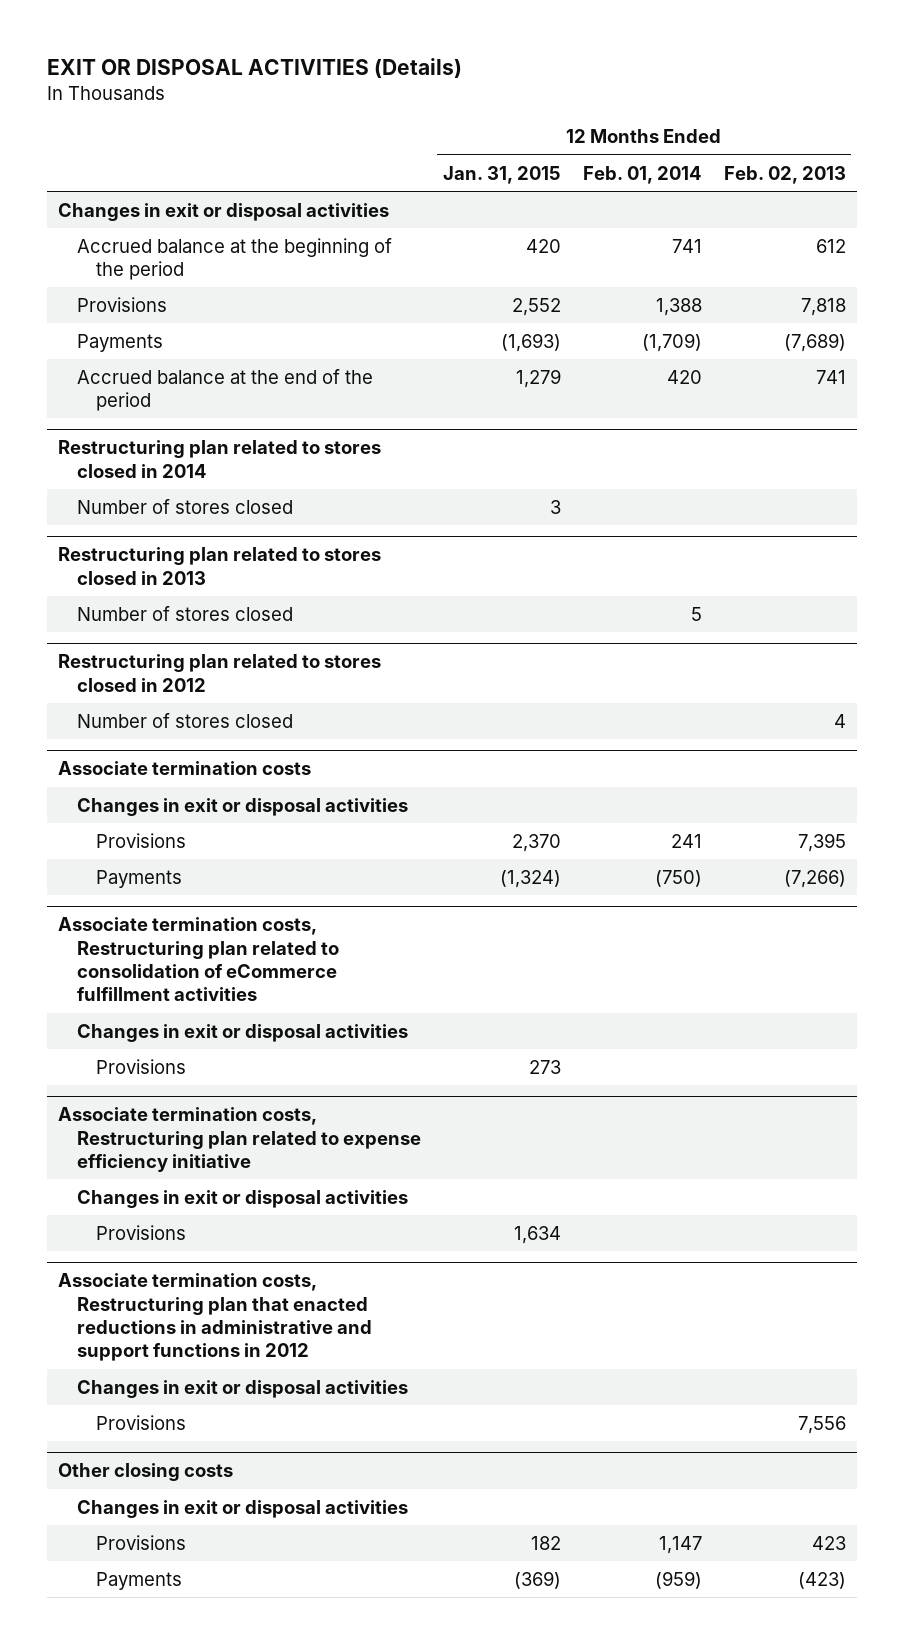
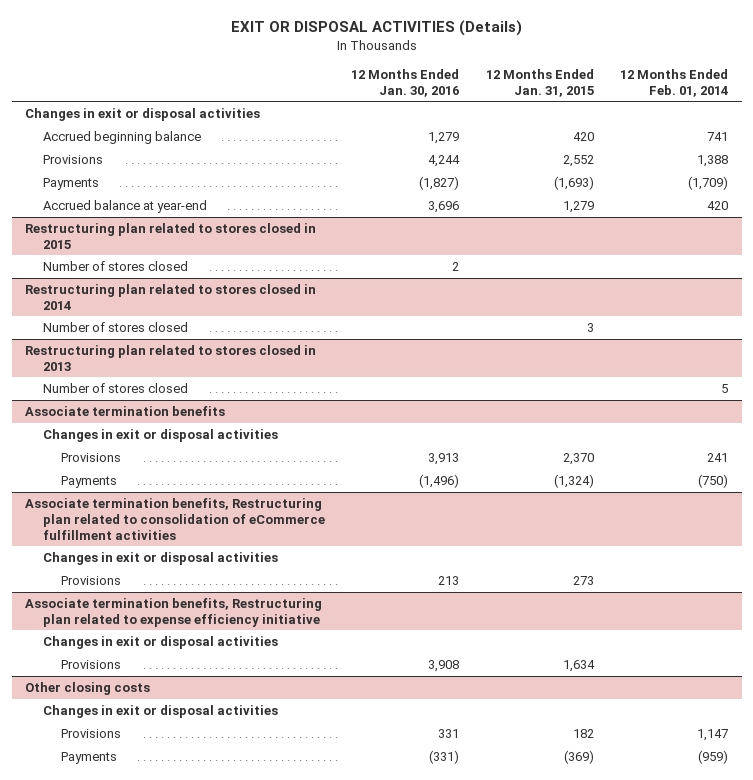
[723,165,846,184] Feb. 02, 2013 -> none
none -> [351,68,460,97] 12 Months Ended Jan. 30, 2016
[77,237,393,281] Accrued balance at the beginning of the period -> [43,131,202,145] Accrued beginning balance
[77,368,374,412] Accrued balance at the end of the period -> [43,200,208,214] Accrued balance at year-end
none -> [24,223,316,249] Restructuring plan related to stores closed in 2015
none -> [43,261,189,272] Number of stores closed
[57,654,381,692] Restructuring plan related to stores closed in 2012 -> none
[77,712,294,728] Number of stores closed -> none
[57,761,311,776] Associate termination costs -> [24,406,225,417] Associate termination benefits
[57,917,340,1002] Associate termination costs, Restructuring plan related to consolidation of eCommerce fulfillment activities -> [24,498,326,540] Associate termination benefits, Restructuring plan related to consolidation of eCommerce fulfillment activities
[57,1107,422,1172] Associate termination costs, Restructuring plan related to expense efficiency initiative -> [24,598,322,627] Associate termination benefits, Restructuring plan related to expense efficiency initiative
[57,1273,373,1362] Associate termination costs, Restructuring plan that enacted reductions in administrative and support functions in 2012 -> none
[77,1379,409,1398] Changes in exit or disposal activities -> none
[96,1414,187,1430] Provisions -> none

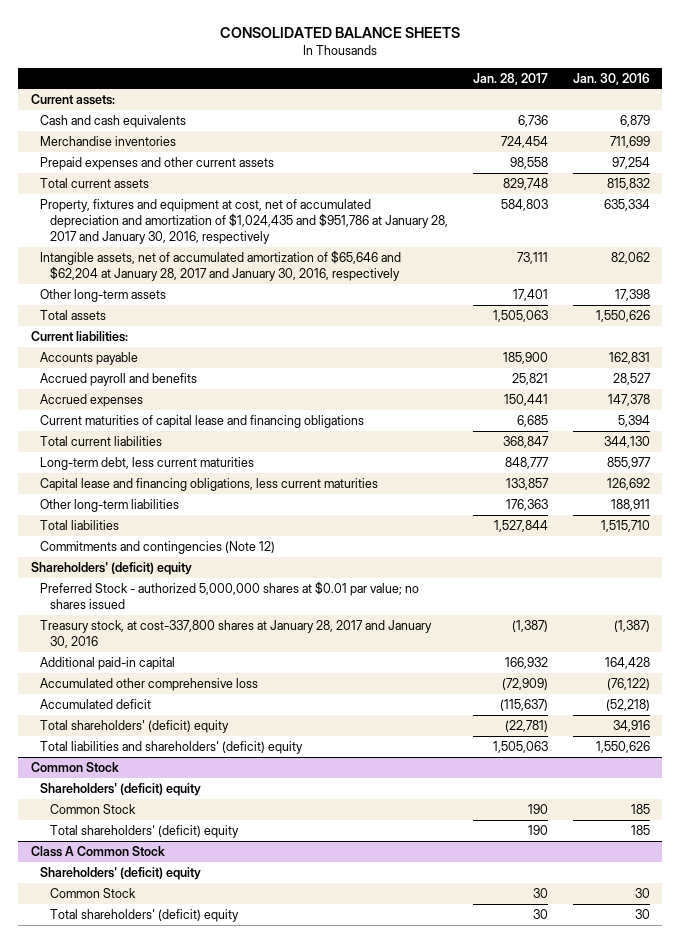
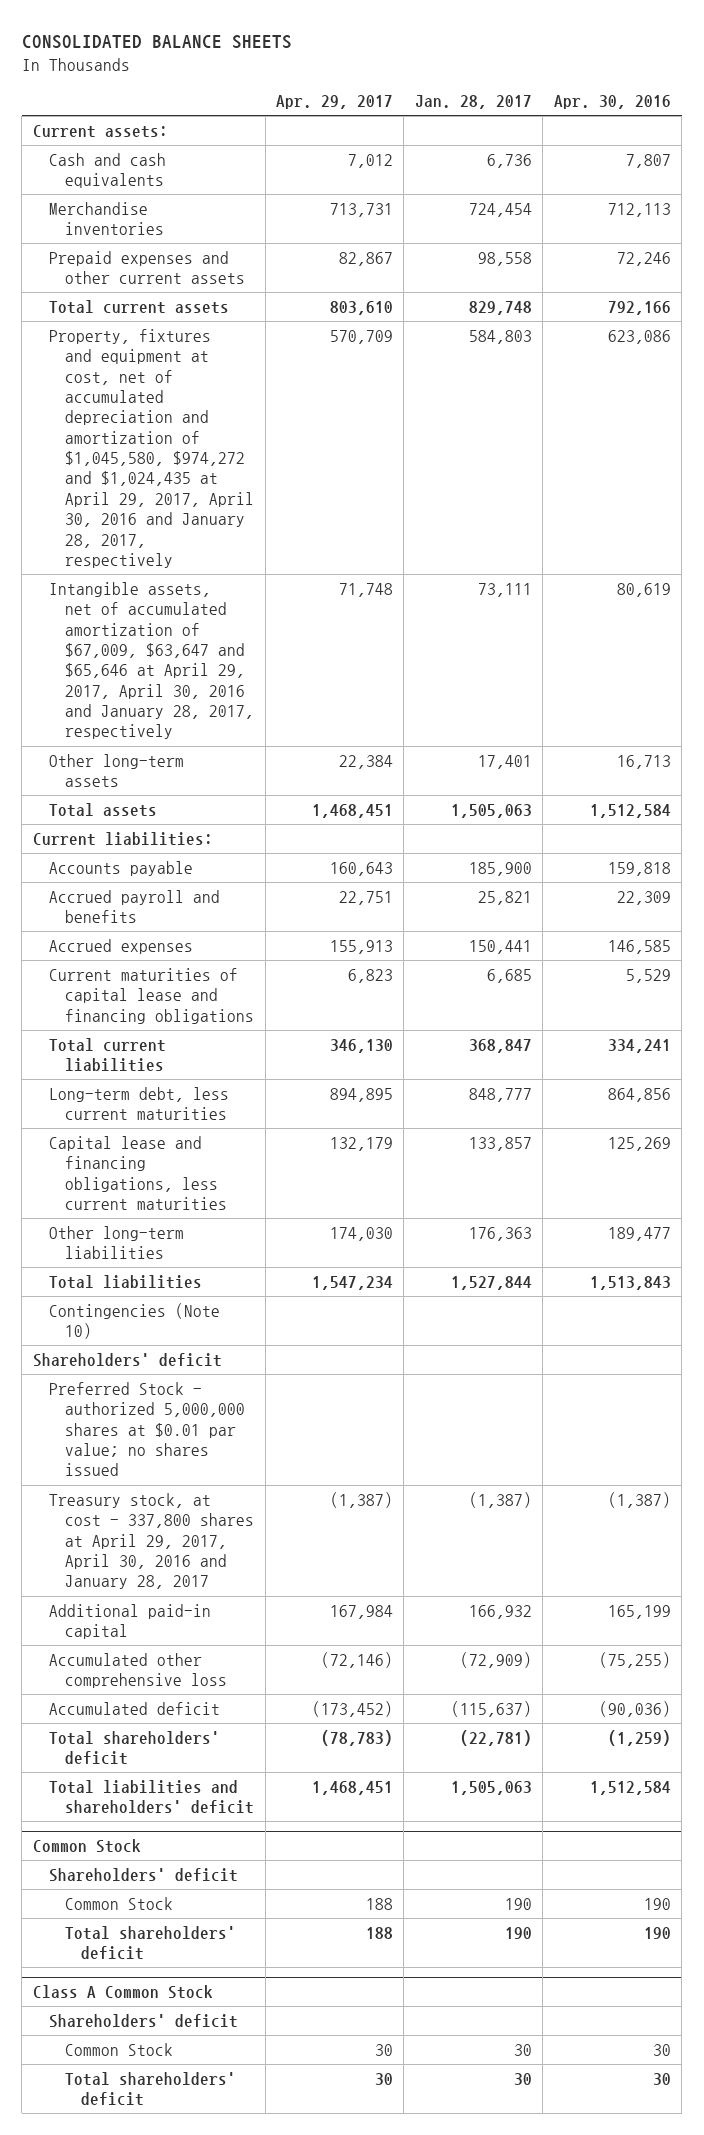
[572,72,650,85] Jan. 30, 2016 -> none
none -> [275,94,393,109] Apr. 29, 2017
none -> [553,94,671,109] Apr. 30, 2016
[40,198,448,245] Property, fixtures and equipment at cost, net of accumulated depreciation and amortization of $1,024,435 and $951,786 at January 28, 2017 and January 30, 2016, respectively -> [48,328,255,568] Property, fixtures and equipment at cost, net of accumulated depreciation and amortization of $1,045,580, $974,272 and $1,024,435 at April 29, 2017, April 30, 2016 and January 28, 2017, respectively
[40,249,402,282] Intangible assets, net of accumulated amortization of $65,646 and $62,204 at January 28, 2017 and January 30, 2016, respectively -> [48,581,255,740] Intangible assets, net of accumulated amortization of $67,009, $63,647 and $65,646 at April 29, 2017, April 30, 2016 and January 28, 2017, respectively
[40,540,276,554] Commitments and contingencies (Note 12) -> [48,1302,220,1340] Contingencies (Note 10)
[30,561,192,575] Shareholders' (deficit) equity -> [32,1352,222,1367] Shareholders' deficit
[40,619,433,649] Treasury stock, at cost-337,800 shares at January 28, 2017 and January 30, 2016 -> [48,1492,255,1590] Treasury stock, at cost - 337,800 shares at April 29, 2017, April 30, 2016 and January 28, 2017
[40,719,230,733] Total shareholders' (deficit) equity -> [48,1730,220,1766] Total shareholders' deficit
[40,740,304,754] Total liabilities and shareholders' (deficit) equity -> [48,1779,255,1815] Total liabilities and shareholders' deficit
[40,782,202,796] Shareholders' (deficit) equity -> [48,1867,238,1882] Shareholders' deficit
[49,824,239,838] Total shareholders' (deficit) equity -> [65,1925,237,1961] Total shareholders' deficit
[40,866,202,880] Shareholders' (deficit) equity -> [48,2013,238,2028] Shareholders' deficit
[49,908,239,922] Total shareholders' (deficit) equity -> [65,2071,237,2107] Total shareholders' deficit

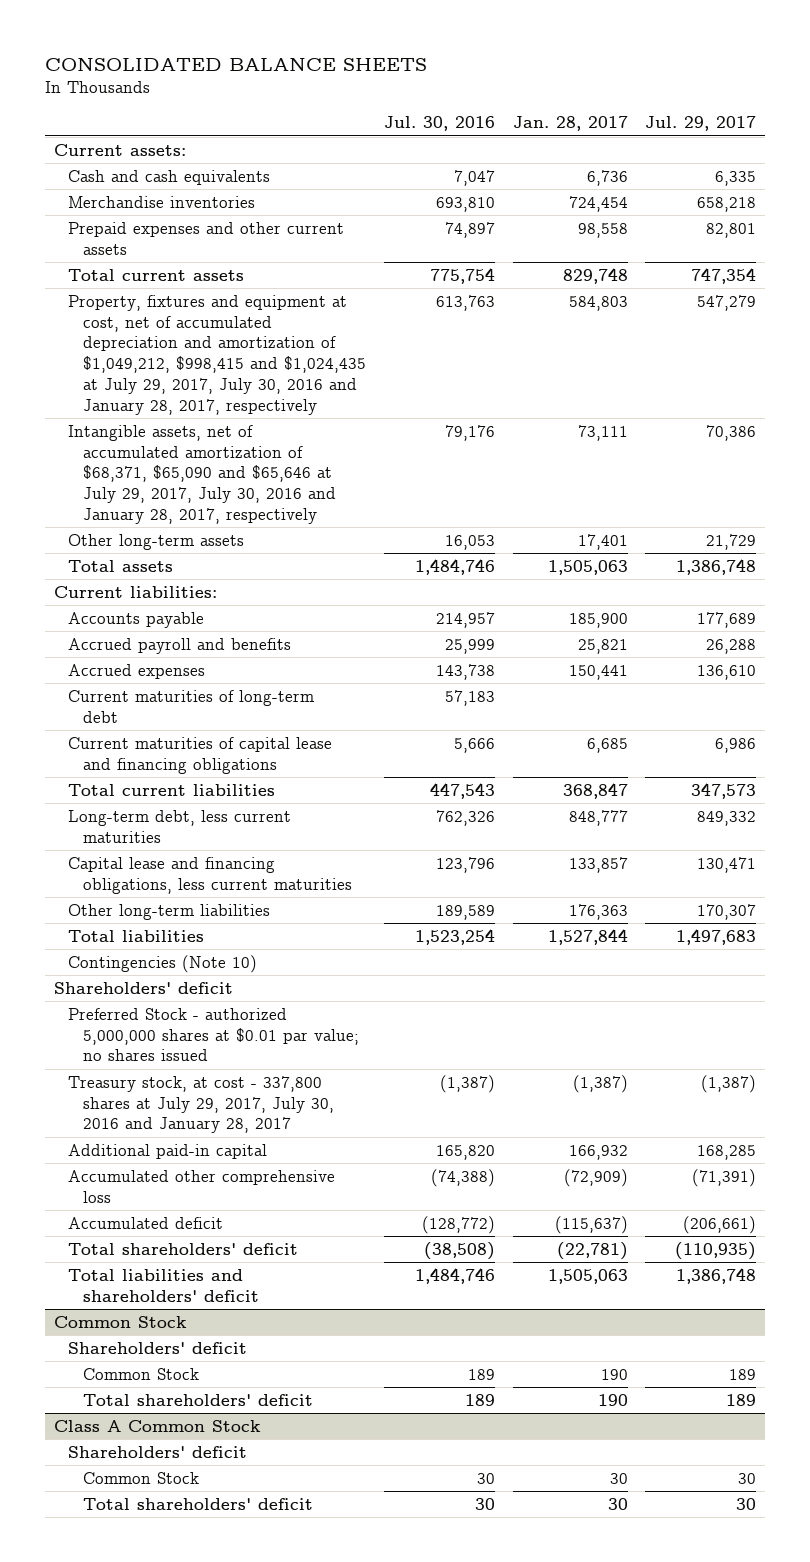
[275,94,393,109] Apr. 29, 2017 -> none
[553,94,671,109] Apr. 30, 2016 -> none
none -> [383,116,495,132] Jul. 30, 2016
none -> [645,116,757,132] Jul. 29, 2017
[48,328,255,568] Property, fixtures and equipment at cost, net of accumulated depreciation and amortization of $1,045,580, $974,272 and $1,024,435 at April 29, 2017, April 30, 2016 and January 28, 2017, respectively -> [68,294,367,415] Property, fixtures and equipment at cost, net of accumulated depreciation and amortization of $1,049,212, $998,415 and $1,024,435 at July 29, 2017, July 30, 2016 and January 28, 2017, respectively
[48,581,255,740] Intangible assets, net of accumulated amortization of $67,009, $63,647 and $65,646 at April 29, 2017, April 30, 2016 and January 28, 2017, respectively -> [68,424,337,524] Intangible assets, net of accumulated amortization of $68,371, $65,090 and $65,646 at July 29, 2017, July 30, 2016 and January 28, 2017, respectively
none -> [68,689,315,723] Current maturities of long-term debt
[48,1492,255,1590] Treasury stock, at cost - 337,800 shares at April 29, 2017, April 30, 2016 and January 28, 2017 -> [68,1075,335,1134] Treasury stock, at cost - 337,800 shares at July 29, 2017, July 30, 2016 and January 28, 2017

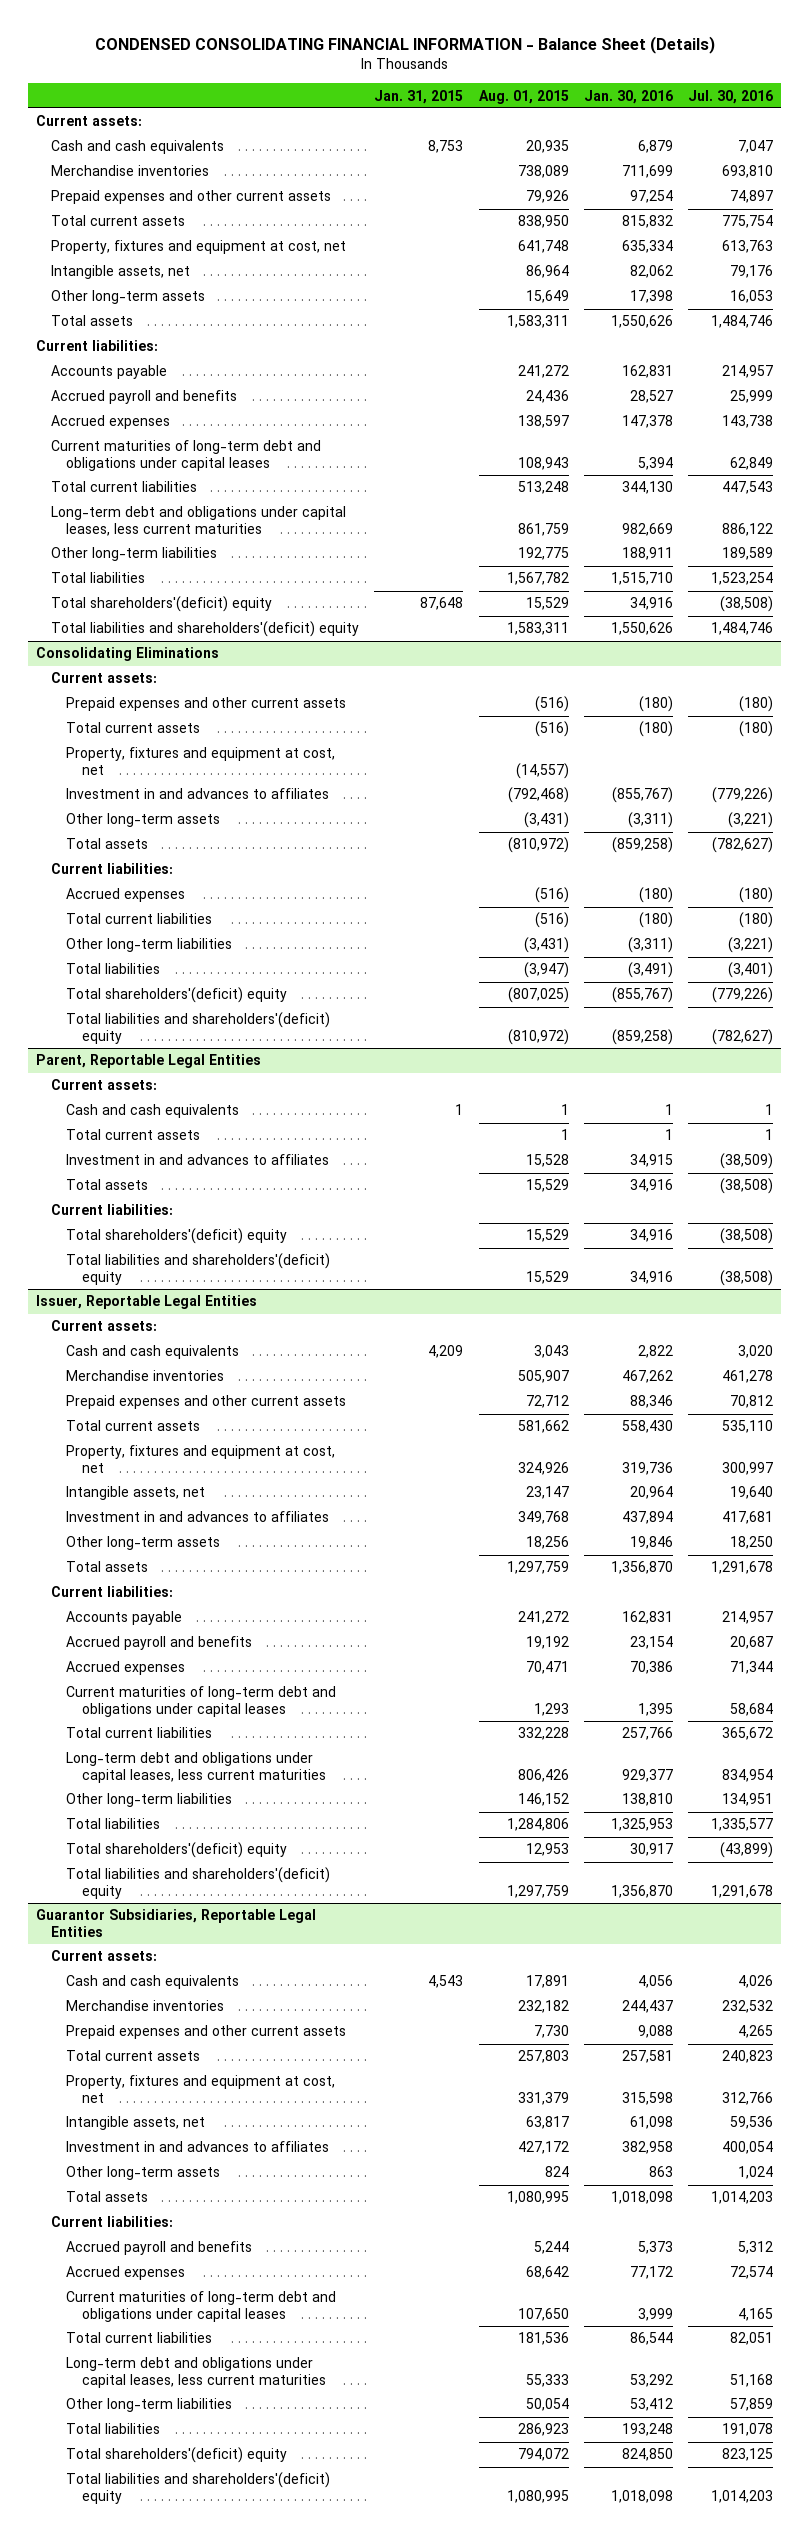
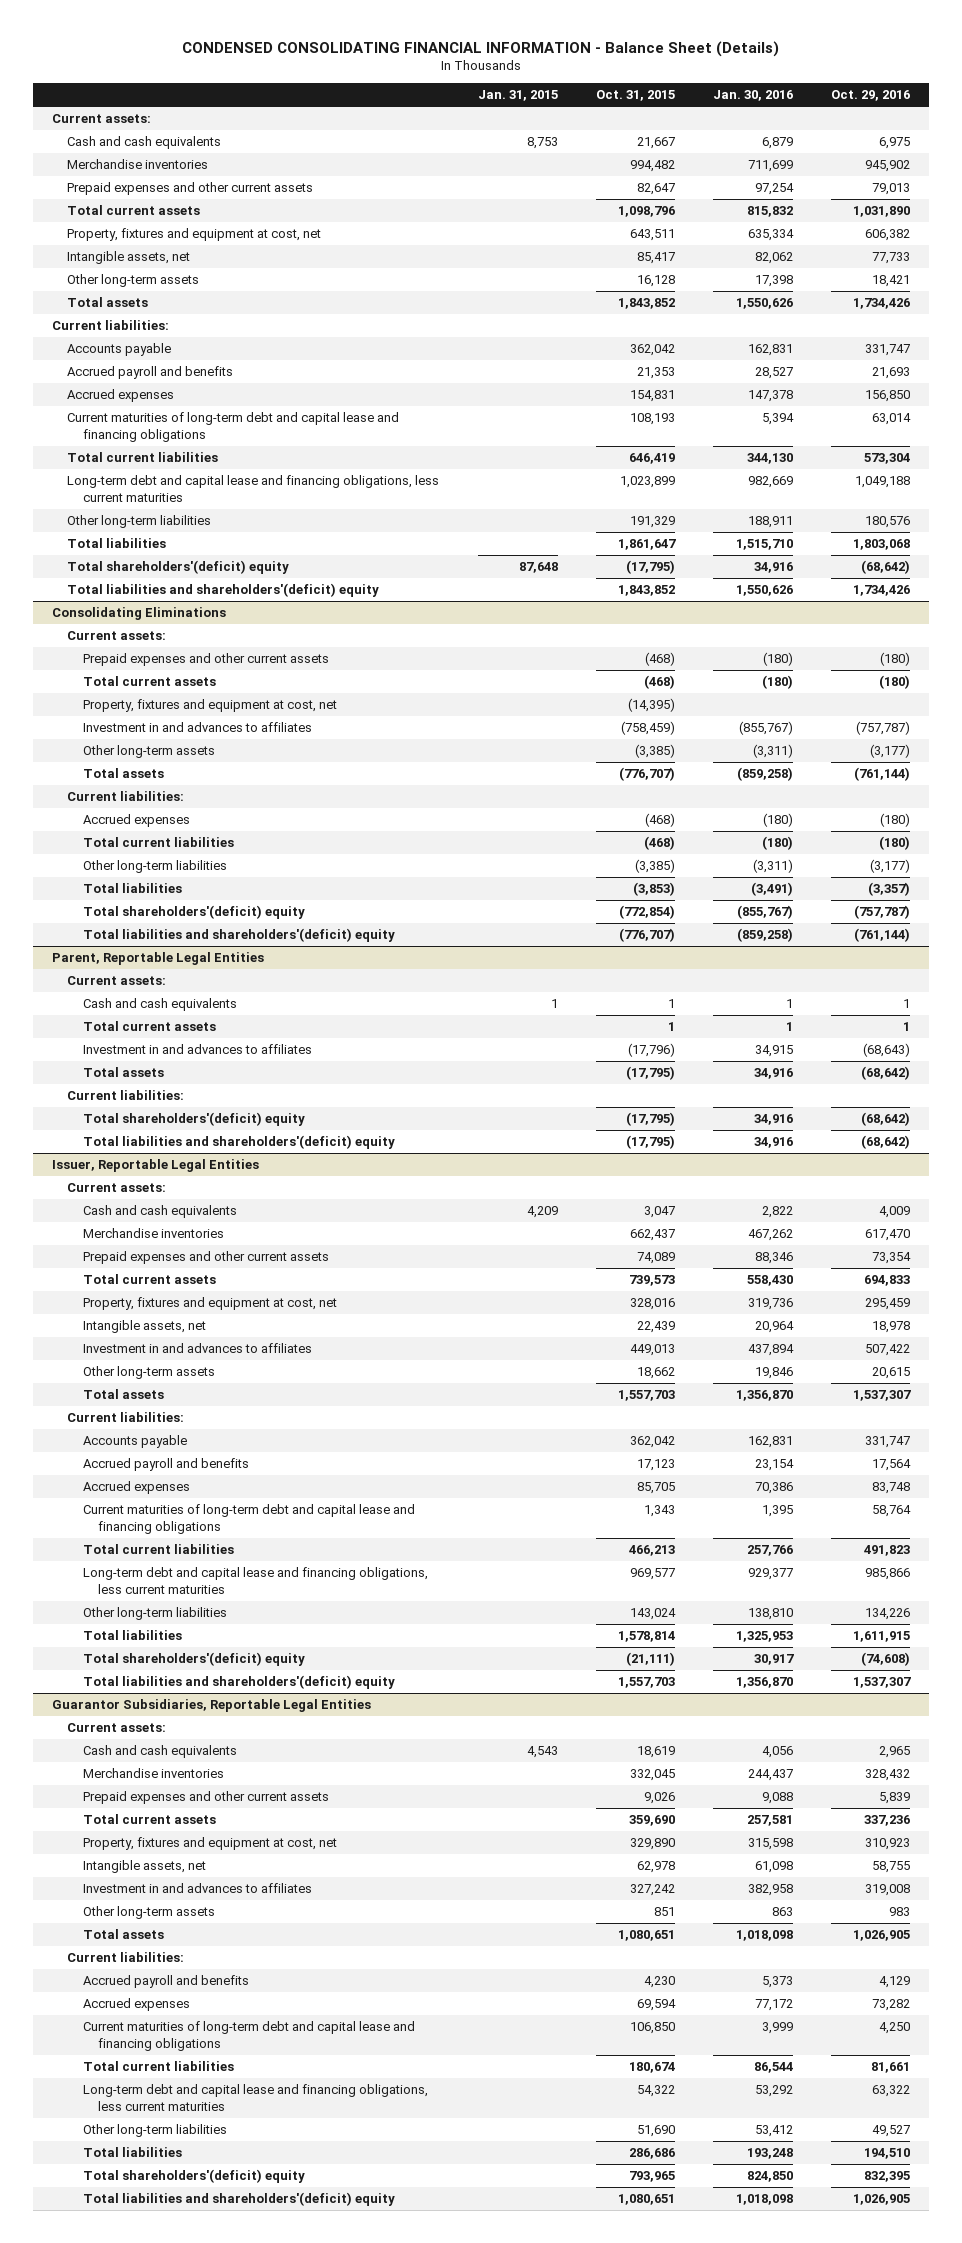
[478,89,569,104] Aug. 01, 2015 -> none
[688,89,774,104] Jul. 30, 2016 -> none
none -> [595,90,675,102] Oct. 31, 2015
none -> [831,90,911,102] Oct. 29, 2016
[51,440,322,471] Current maturities of long-term debt and obligations under capital leases -> [67,412,400,442] Current maturities of long-term debt and capital lease and financing obligations
[51,506,347,536] Long-term debt and obligations under capital leases, less current maturities -> [67,475,440,502] Long-term debt and capital lease and financing obligations, less current maturities
[66,1686,337,1717] Current maturities of long-term debt and obligations under capital leases -> [82,1504,415,1534] Current maturities of long-term debt and capital lease and financing obligations
[66,1752,326,1783] Long-term debt and obligations under capital leases, less current maturities -> [82,1567,428,1594] Long-term debt and capital lease and financing obligations, less current maturities
[66,2291,337,2322] Current maturities of long-term debt and obligations under capital leases -> [82,2021,415,2051] Current maturities of long-term debt and capital lease and financing obligations
[66,2357,326,2388] Long-term debt and obligations under capital leases, less current maturities -> [82,2084,428,2111] Long-term debt and capital lease and financing obligations, less current maturities

